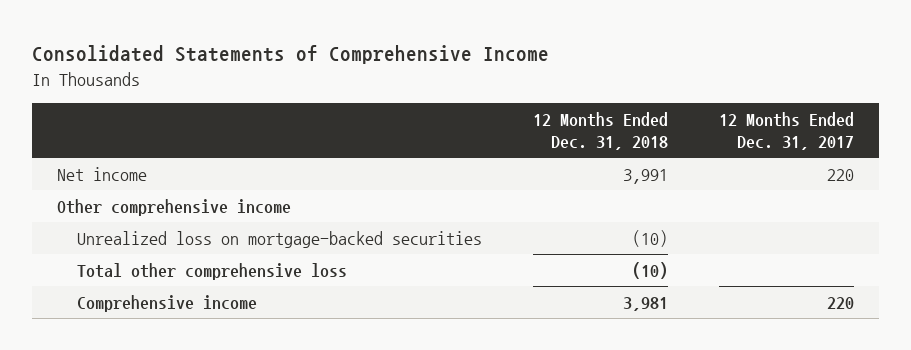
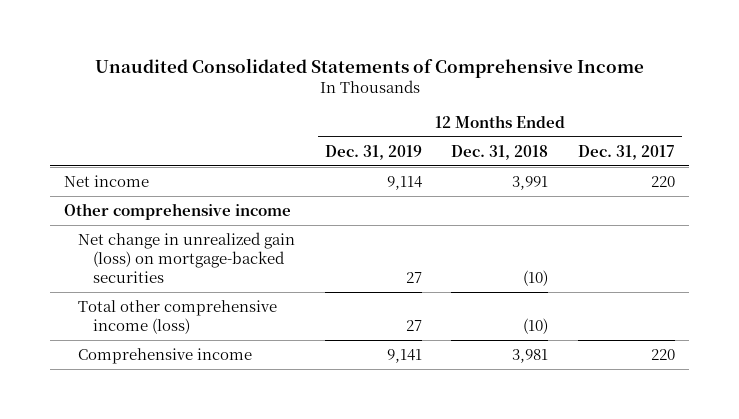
[31,45,549,65] Consolidated Statements of Comprehensive Income -> [94,57,644,78] Unaudited Consolidated Statements of Comprehensive Income
none -> [324,144,422,160] Dec. 31, 2019
[77,230,483,248] Unrealized loss on mortgage-backed securities -> [78,231,296,283] Net change in unrealized gain (loss) on mortgage-backed securities
[77,262,348,280] Total other comprehensive loss -> [78,299,278,334] Total other comprehensive income (loss)

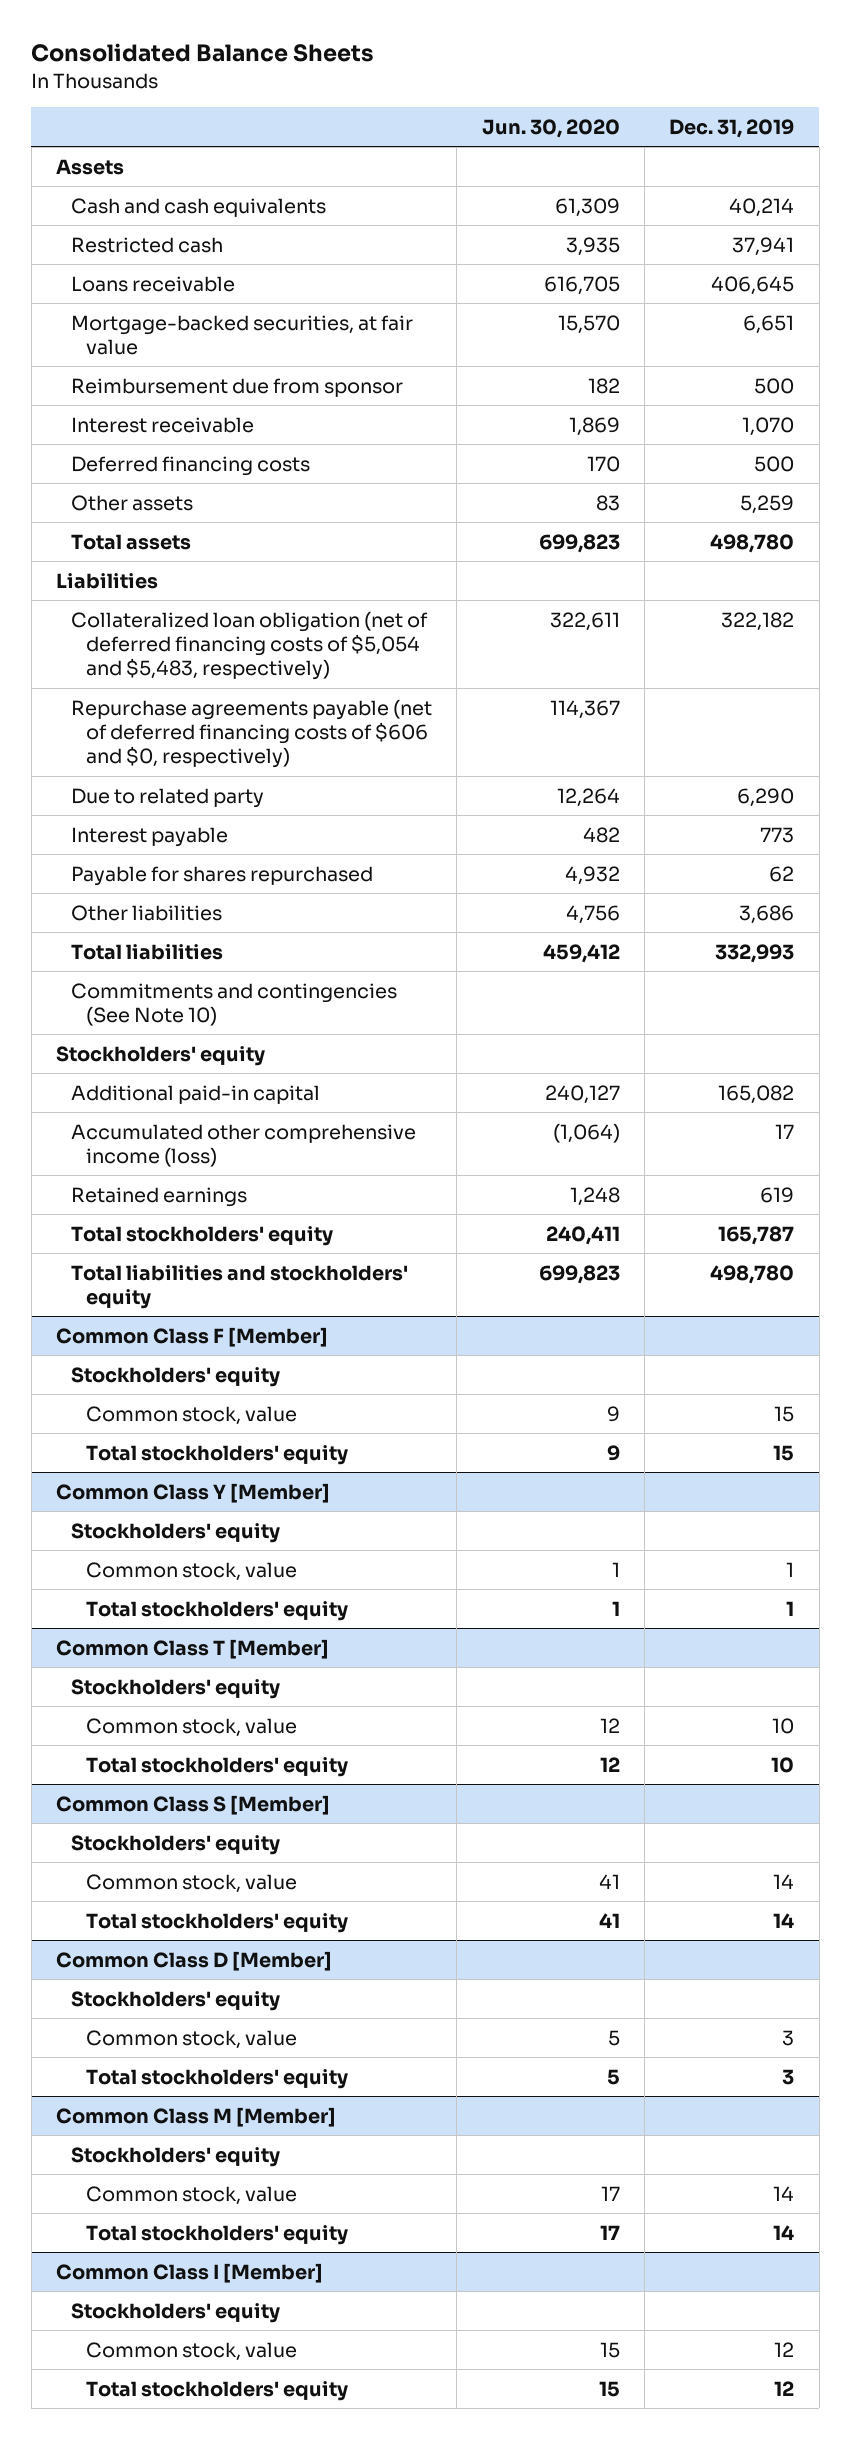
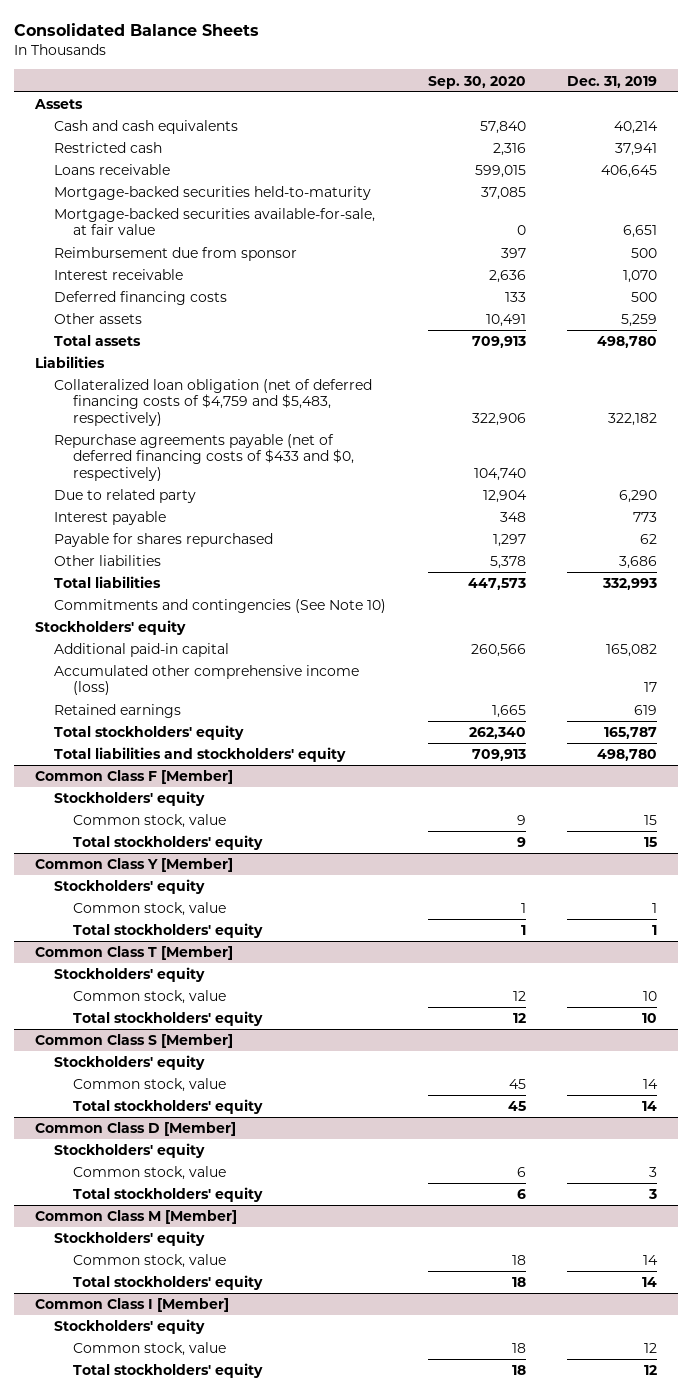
[481,118,620,138] Jun. 30, 2020 -> none
none -> [427,75,526,89] Sep. 30, 2020
none -> [54,186,372,201] Mortgage-backed securities held-to-maturity
[70,314,413,355] Mortgage-backed securities, at fair value -> [54,208,376,236] Mortgage-backed securities available-for-sale, at fair value
[70,610,428,681] Collateralized loan obligation (net of deferred financing costs of $5,054 and $5,483, respectively) -> [54,379,373,426] Collateralized loan obligation (net of deferred financing costs of $4,759 and $5,483, respectively)
[70,698,432,769] Repurchase agreements payable (net of deferred financing costs of $606 and $0, respectively) -> [54,434,355,481] Repurchase agreements payable (net of deferred financing costs of $433 and $0, respectively)

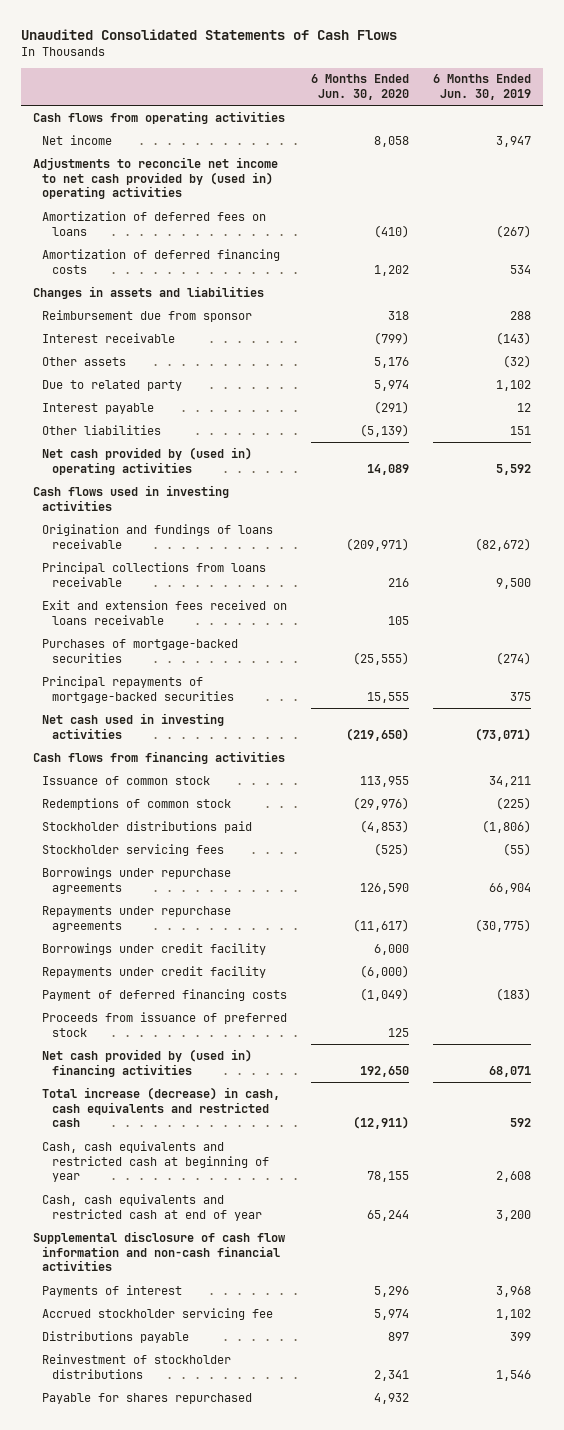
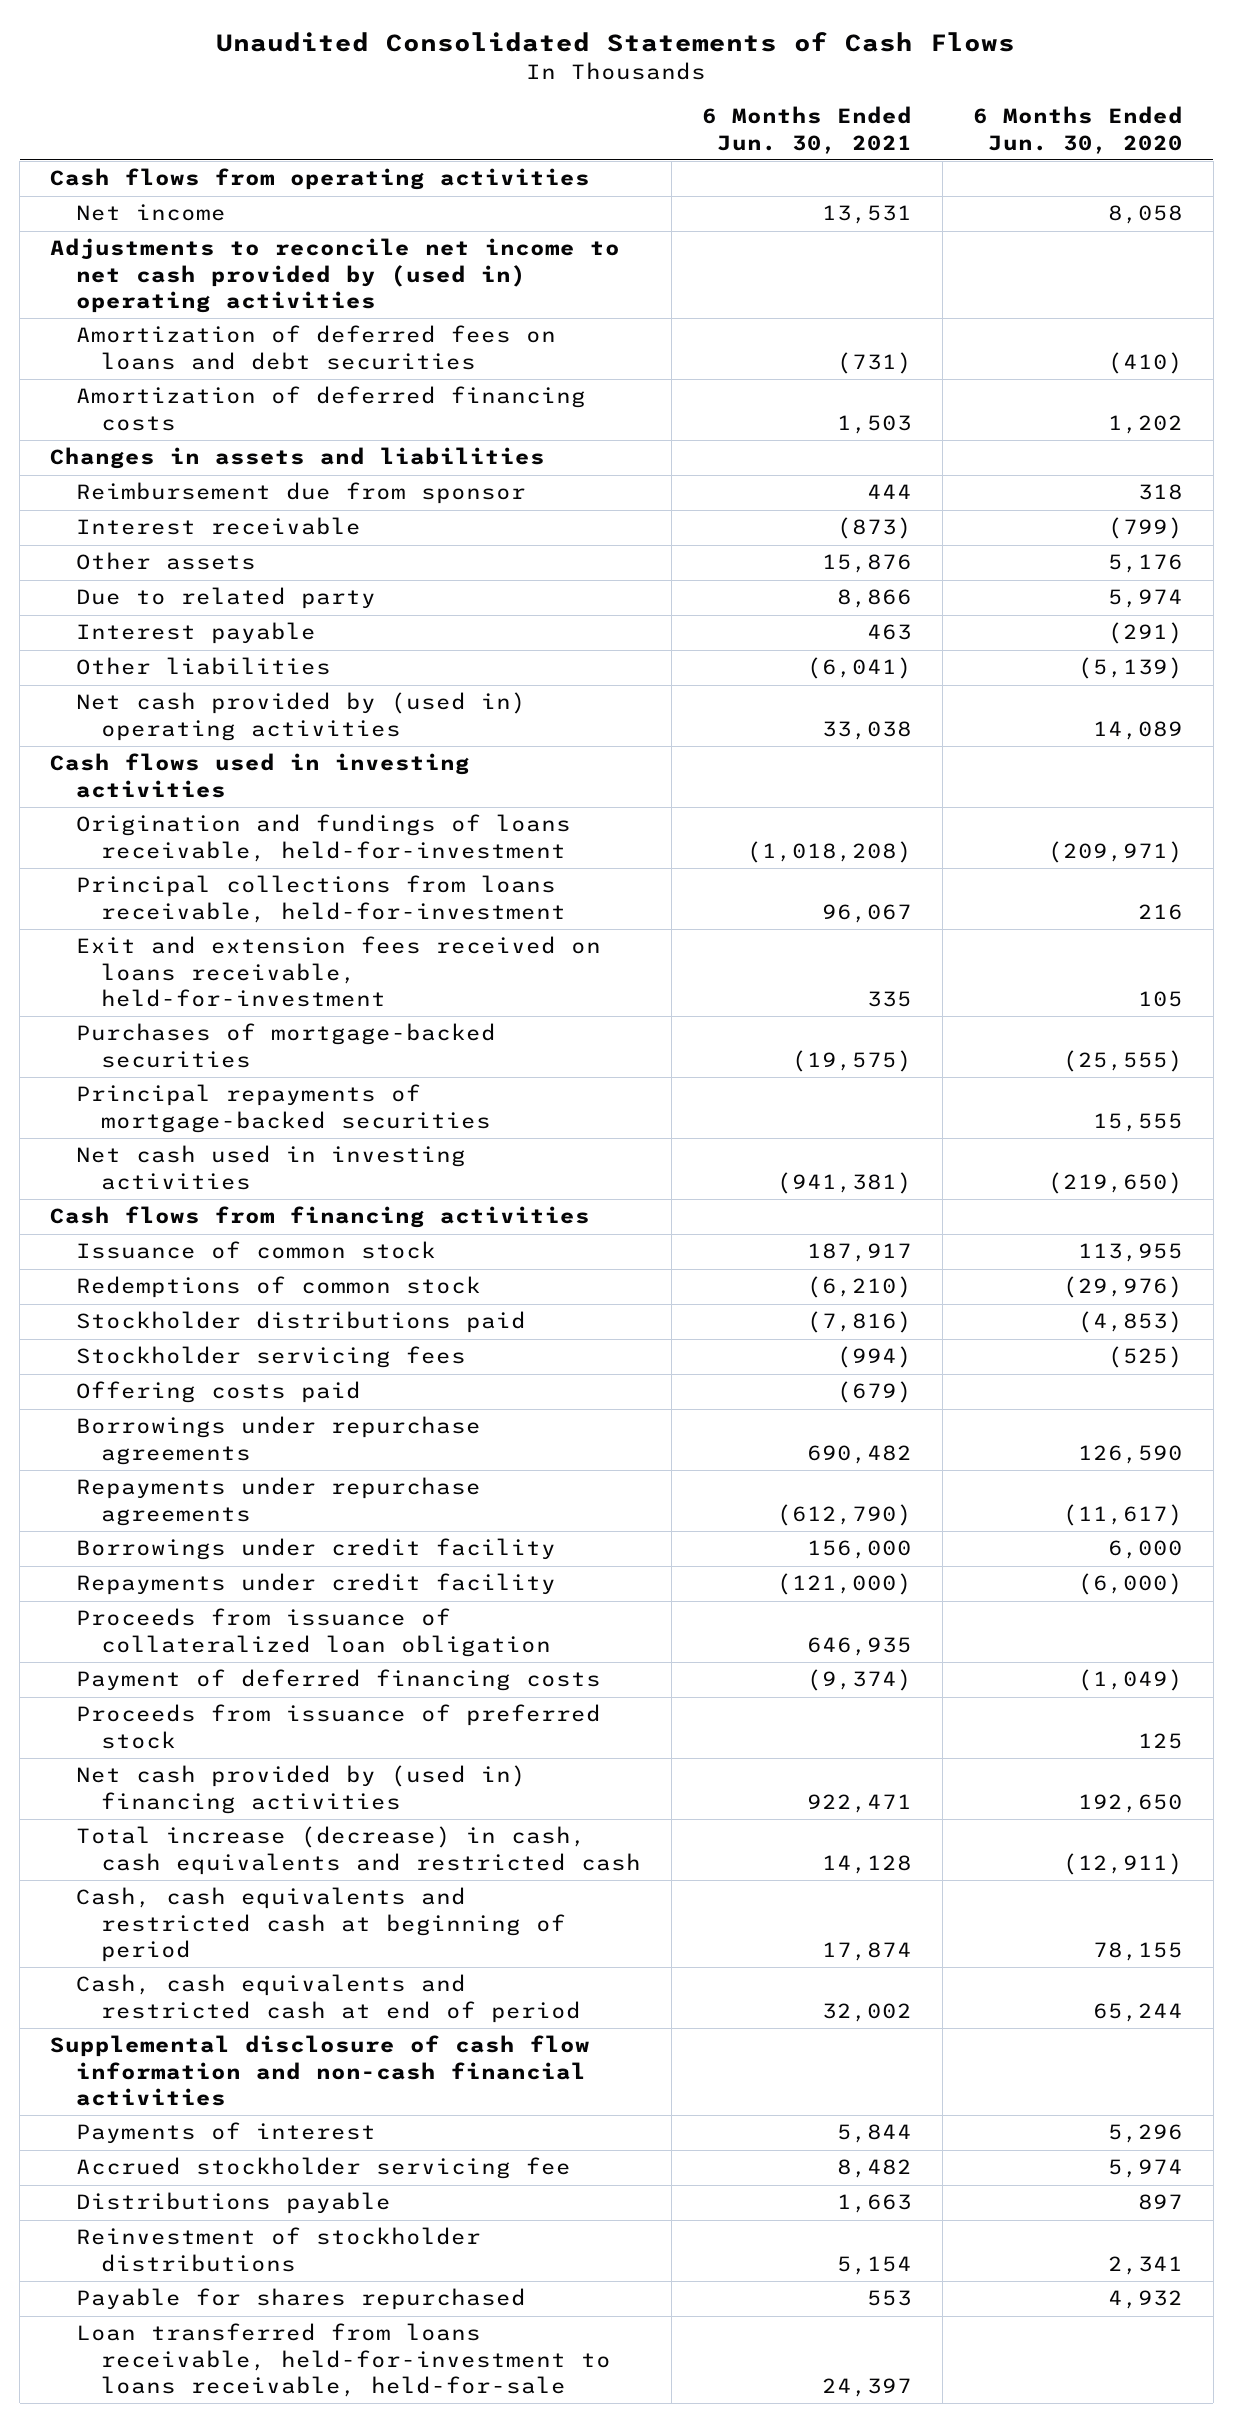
[432,74,531,101] 6 Months Ended Jun. 30, 2019 -> none
none -> [701,106,912,154] 6 Months Ended Jun. 30, 2021
[42,210,267,236] Amortization of deferred fees on loans -> [75,325,556,370] Amortization of deferred fees on loans and debt securities
[42,523,274,549] Origination and fundings of loans receivable -> [75,814,571,862] Origination and fundings of loans receivable, held-for-investment
[42,561,267,587] Principal collections from loans receivable -> [75,875,567,923] Principal collections from loans receivable, held-for-investment
[42,599,288,625] Exit and extension fees received on loans receivable -> [75,936,601,1007] Exit and extension fees received on loans receivable, held-for-investment
none -> [75,1381,361,1404] Offering costs paid
none -> [75,1608,552,1657] Proceeds from issuance of collateralized loan obligation
[42,1140,269,1183] Cash, cash equivalents and restricted cash at beginning of year -> [75,1887,567,1962] Cash, cash equivalents and restricted cash at beginning of period
[42,1193,262,1221] Cash, cash equivalents and restricted cash at end of year -> [75,1974,582,2023] Cash, cash equivalents and restricted cash at end of period
none -> [75,2323,612,2397] Loan transferred from loans receivable, held-for-investment to loans receivable, held-for-sale

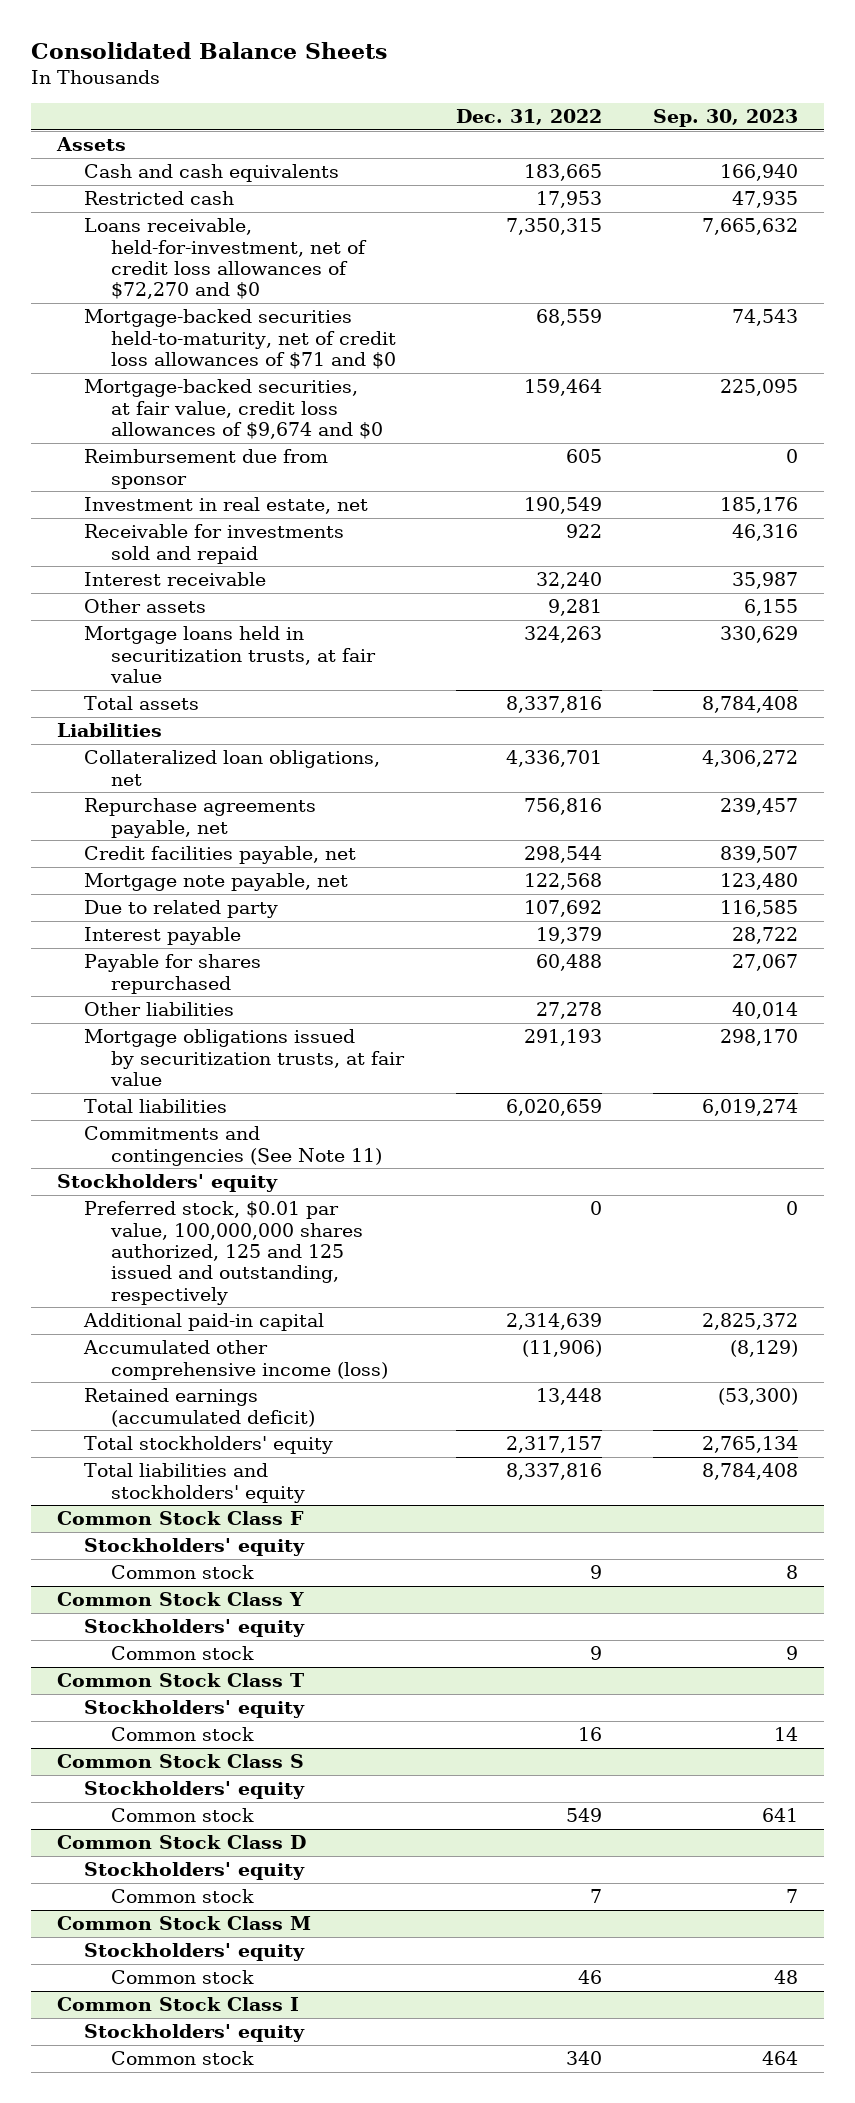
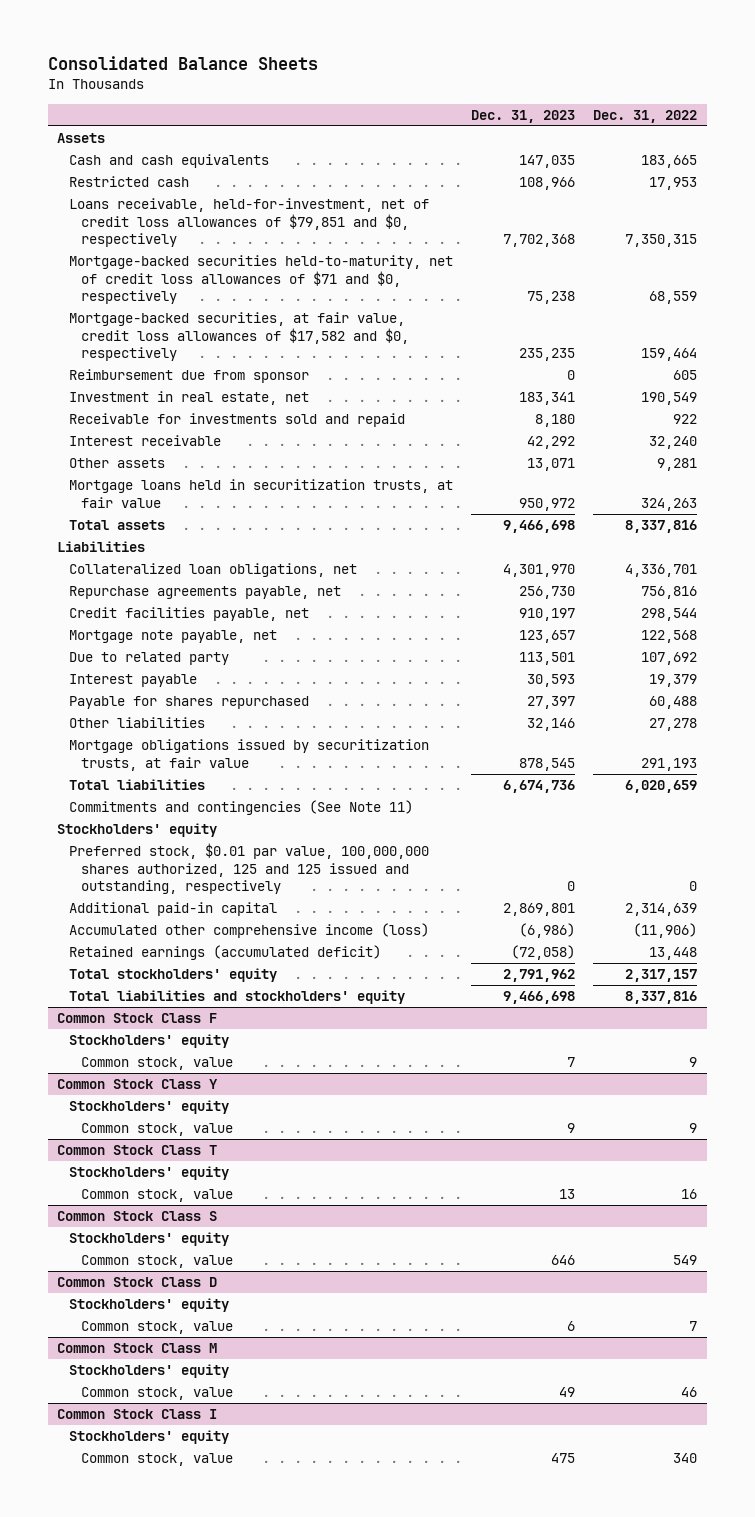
[653,109,799,128] Sep. 30, 2023 -> none
none -> [471,109,576,123] Dec. 31, 2023
[83,218,367,300] Loans receivable, held-for-investment, net of credit loss allowances of $72,270 and $0 -> [69,198,430,248] Loans receivable, held-for-investment, net of credit loss allowances of $79,851 and $0, respectively
[83,309,396,369] Mortgage-backed securities held-to-maturity, net of credit loss allowances of $71 and $0 -> [69,255,454,305] Mortgage-backed securities held-to-maturity, net of credit loss allowances of $71 and $0, respectively
[83,379,383,439] Mortgage-backed securities, at fair value, credit loss allowances of $9,674 and $0 -> [69,312,410,362] Mortgage-backed securities, at fair value, credit loss allowances of $17,582 and $0, respectively
[110,1565,254,1580] Common stock -> [81,1057,234,1071] Common stock, value
[110,1646,254,1661] Common stock -> [81,1123,234,1137] Common stock, value
[110,1727,254,1742] Common stock -> [81,1189,234,1203] Common stock, value
[110,1808,254,1823] Common stock -> [81,1255,234,1269] Common stock, value
[110,1889,254,1904] Common stock -> [81,1321,234,1335] Common stock, value
[110,1970,254,1985] Common stock -> [81,1387,234,1401] Common stock, value
[110,2051,254,2066] Common stock -> [81,1453,234,1467] Common stock, value

